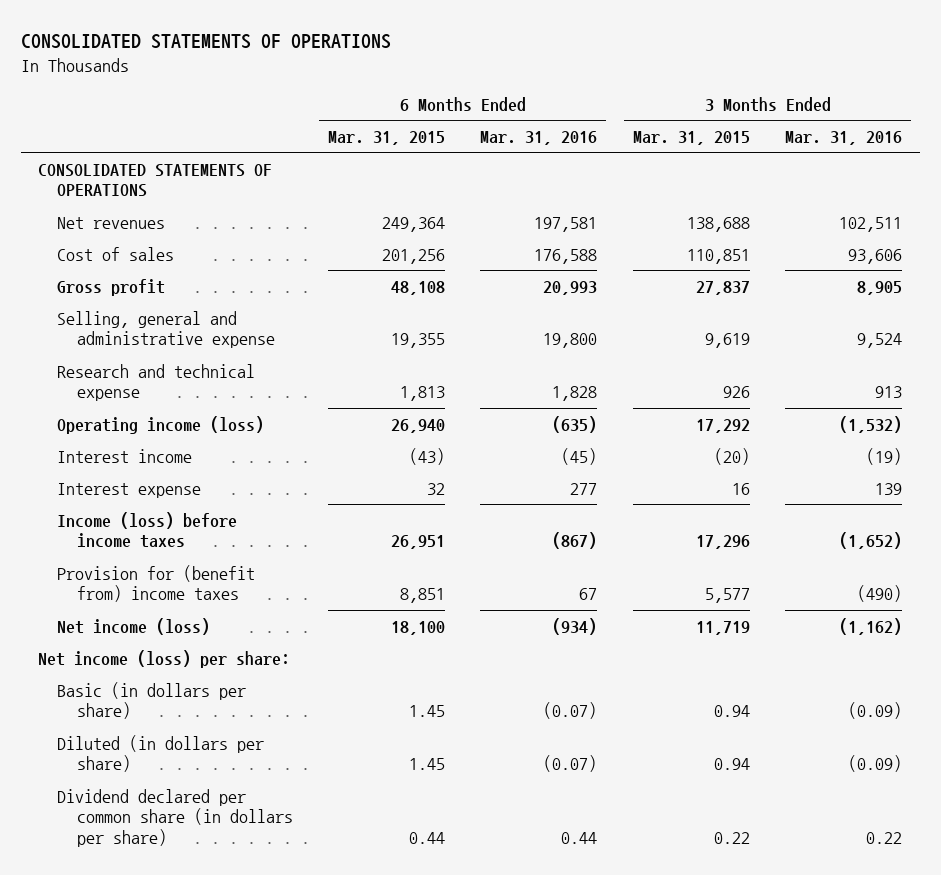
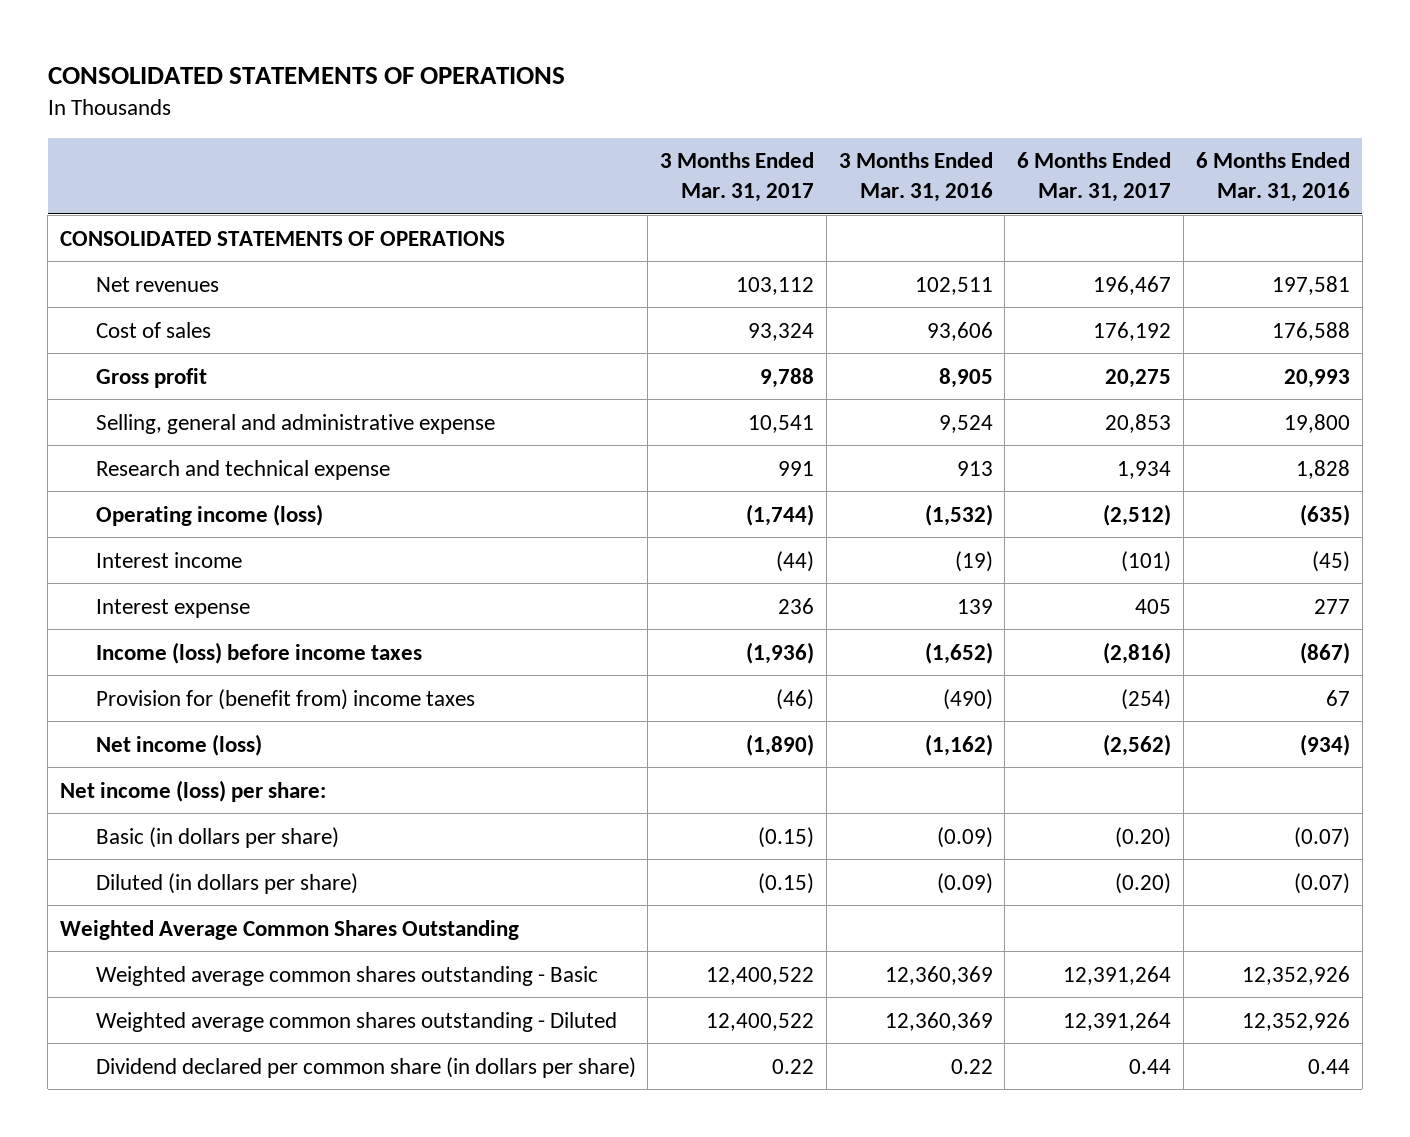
[327,130,445,145] Mar. 31, 2015 -> none
[632,130,750,145] Mar. 31, 2015 -> none
none -> [660,152,815,203] 3 Months Ended Mar. 31, 2017
none -> [1017,152,1172,203] 6 Months Ended Mar. 31, 2017
none -> [60,919,520,940] Weighted Average Common Shares Outstanding
none -> [95,965,598,986] Weighted average common shares outstanding - Basic
none -> [95,1011,617,1032] Weighted average common shares outstanding - Diluted

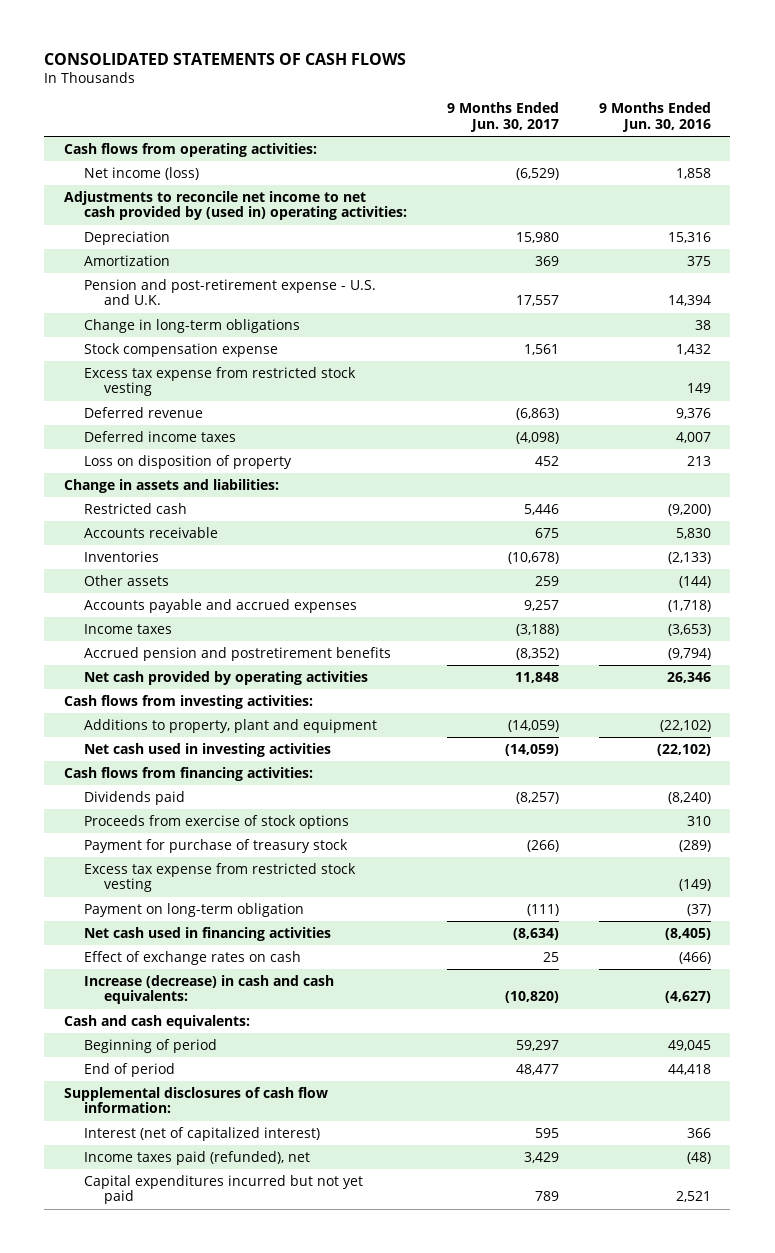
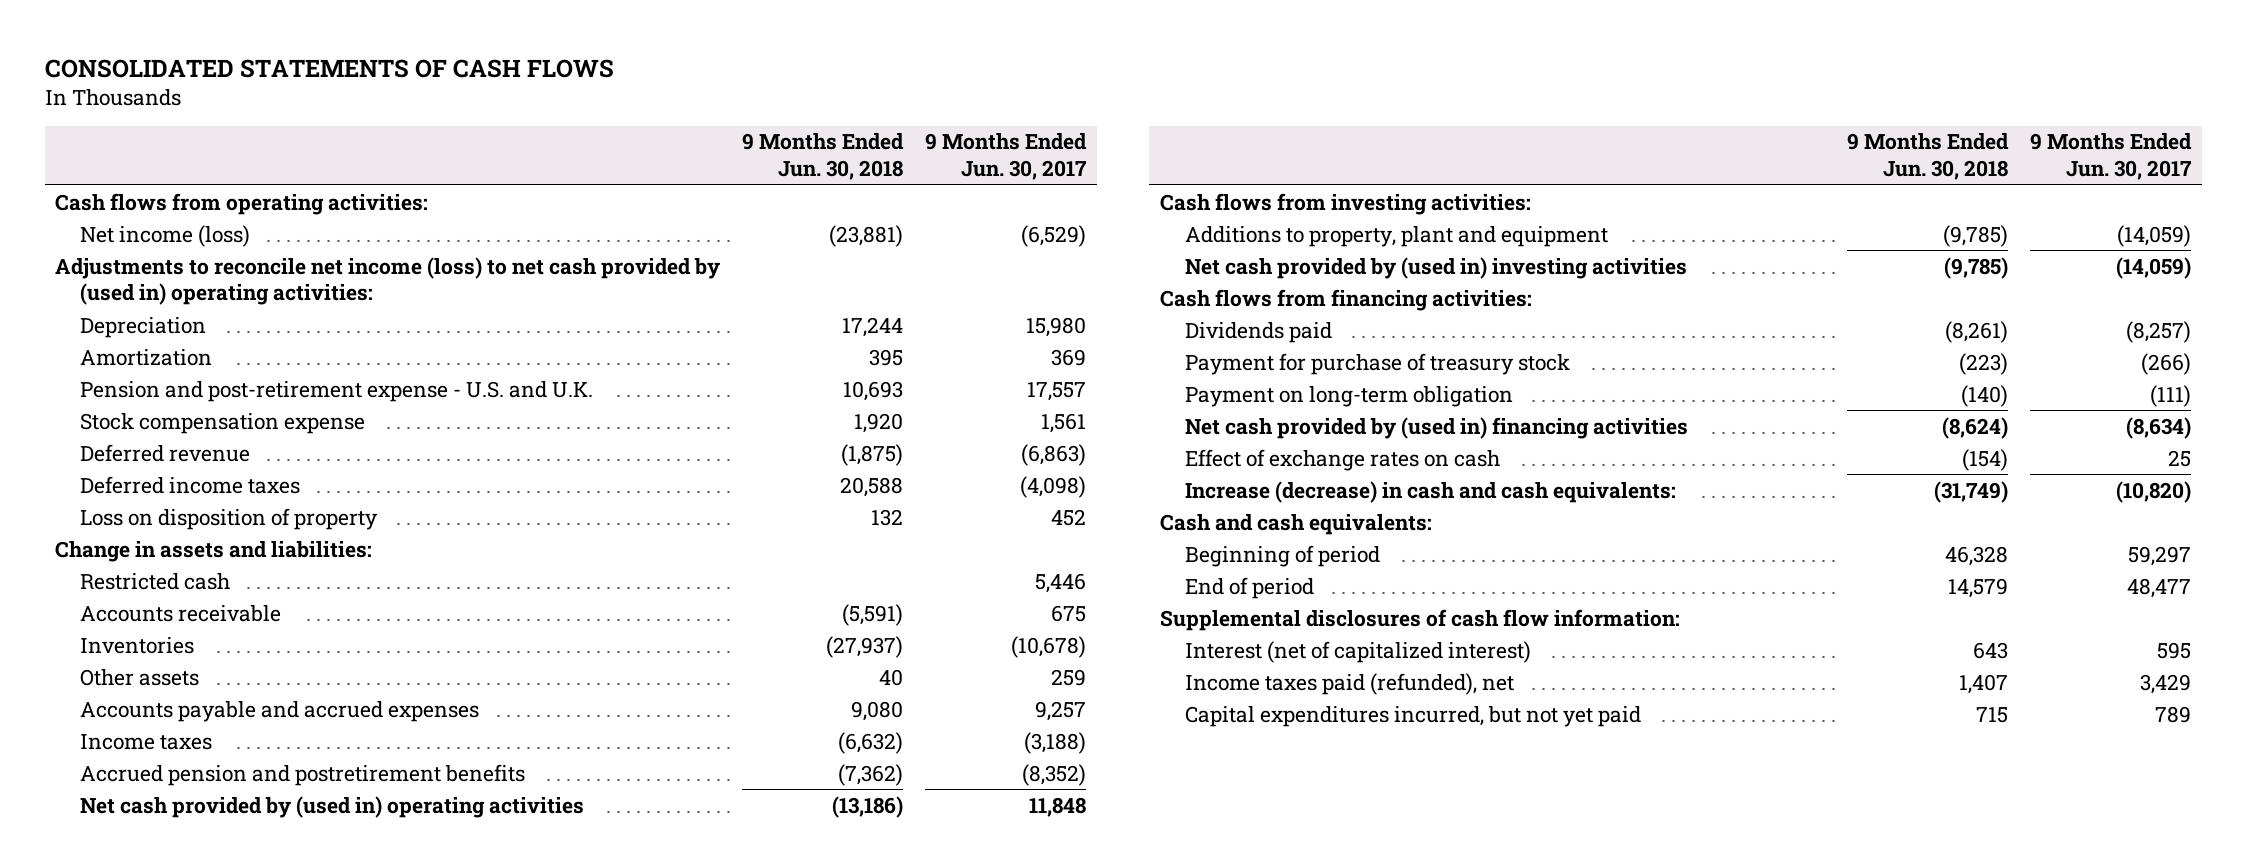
[598,102,711,133] 9 Months Ended Jun. 30, 2016 -> none
none -> [742,133,905,180] 9 Months Ended Jun. 30, 2018
[64,190,408,221] Adjustments to reconcile net income to net cash provided by (used in) operating activities: -> [55,256,722,306] Adjustments to reconcile net income (loss) to net cash provided by (used in) operating activities:
[84,318,301,333] Change in long-term obligations -> none
[84,366,357,397] Excess tax expense from restricted stock vesting -> none
[84,670,369,685] Net cash provided by operating activities -> [80,795,585,818] Net cash provided by (used in) operating activities
[84,742,332,757] Net cash used in investing activities -> [1184,256,1687,279] Net cash provided by (used in) investing activities
[84,814,350,829] Proceeds from exercise of stock options -> none
[84,862,357,893] Excess tax expense from restricted stock vesting -> none
[84,926,332,941] Net cash used in financing activities -> [1184,416,1688,439] Net cash provided by (used in) financing activities
[84,1174,364,1205] Capital expenditures incurred but not yet paid -> [1184,705,1641,727] Capital expenditures incurred, but not yet paid

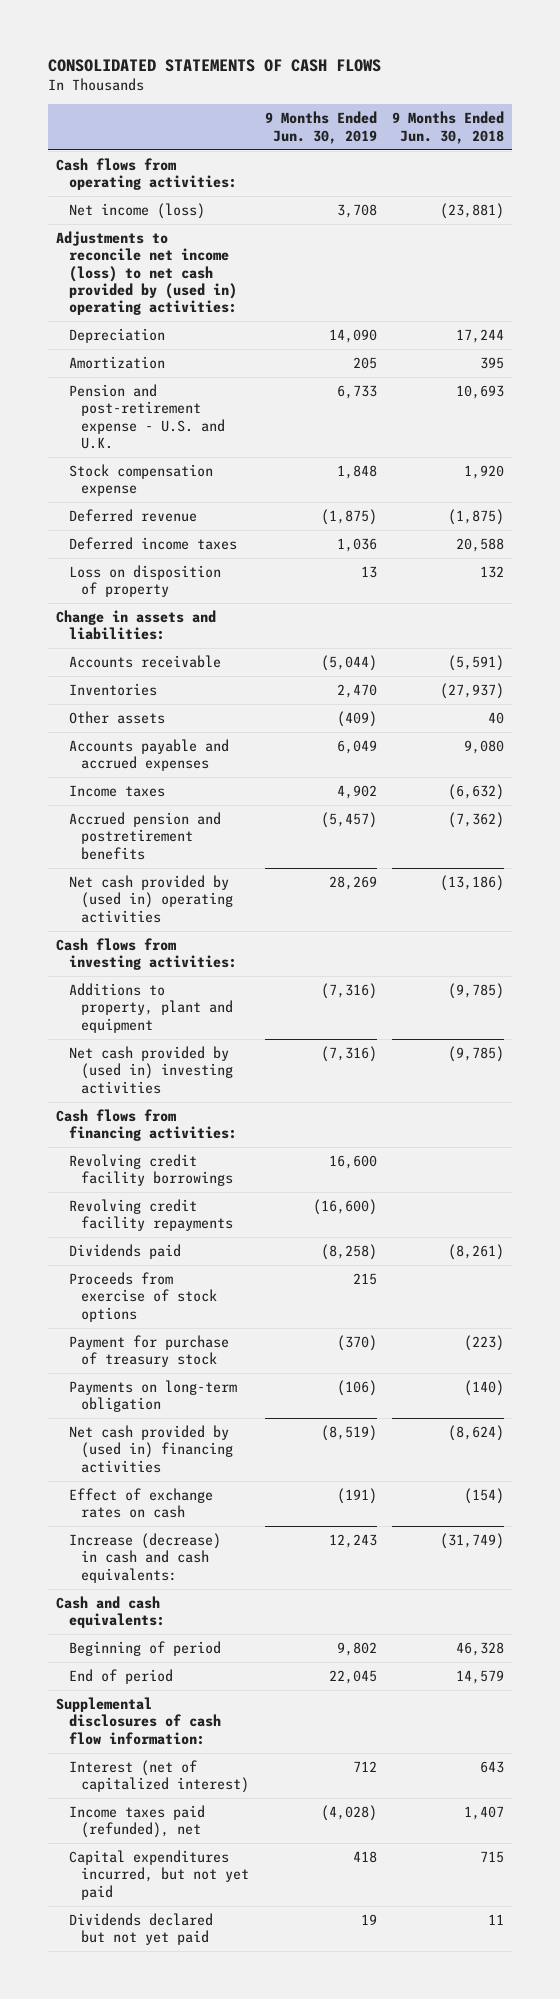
[925,133,1088,180] 9 Months Ended Jun. 30, 2017 -> none
none -> [264,111,377,144] 9 Months Ended Jun. 30, 2019
[80,572,231,590] Restricted cash -> none
none -> [68,1154,234,1187] Revolving credit facility borrowings
none -> [68,1199,234,1232] Revolving credit facility repayments
none -> [68,1272,218,1322] Proceeds from exercise of stock options
[1184,385,1513,407] Payment on long-term obligation -> [68,1380,237,1413] Payments on long-term obligation
none -> [68,1913,213,1946] Dividends declared but not yet paid

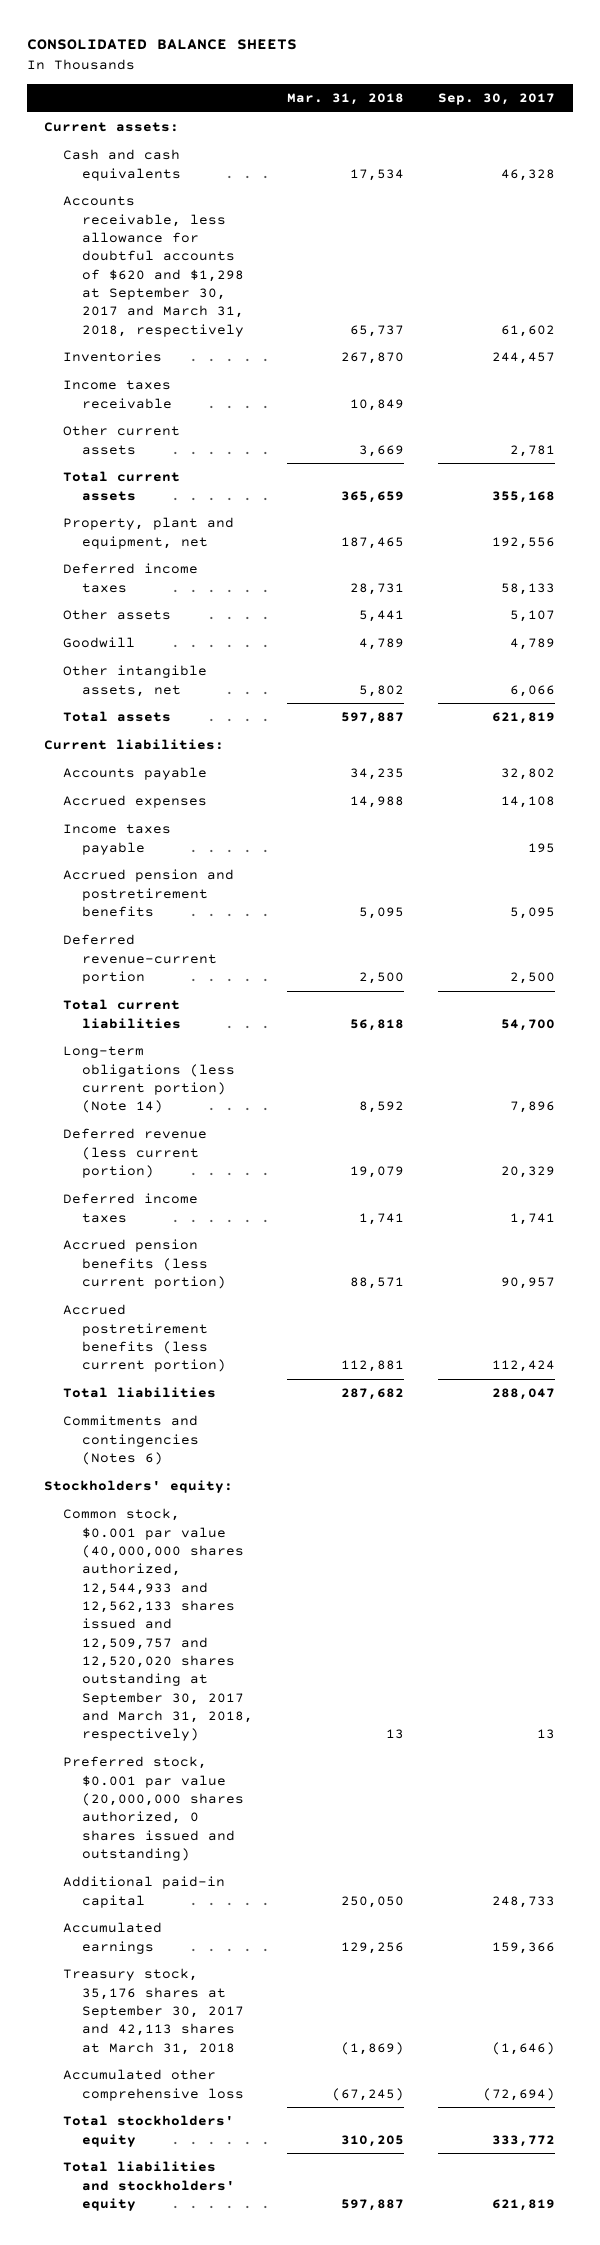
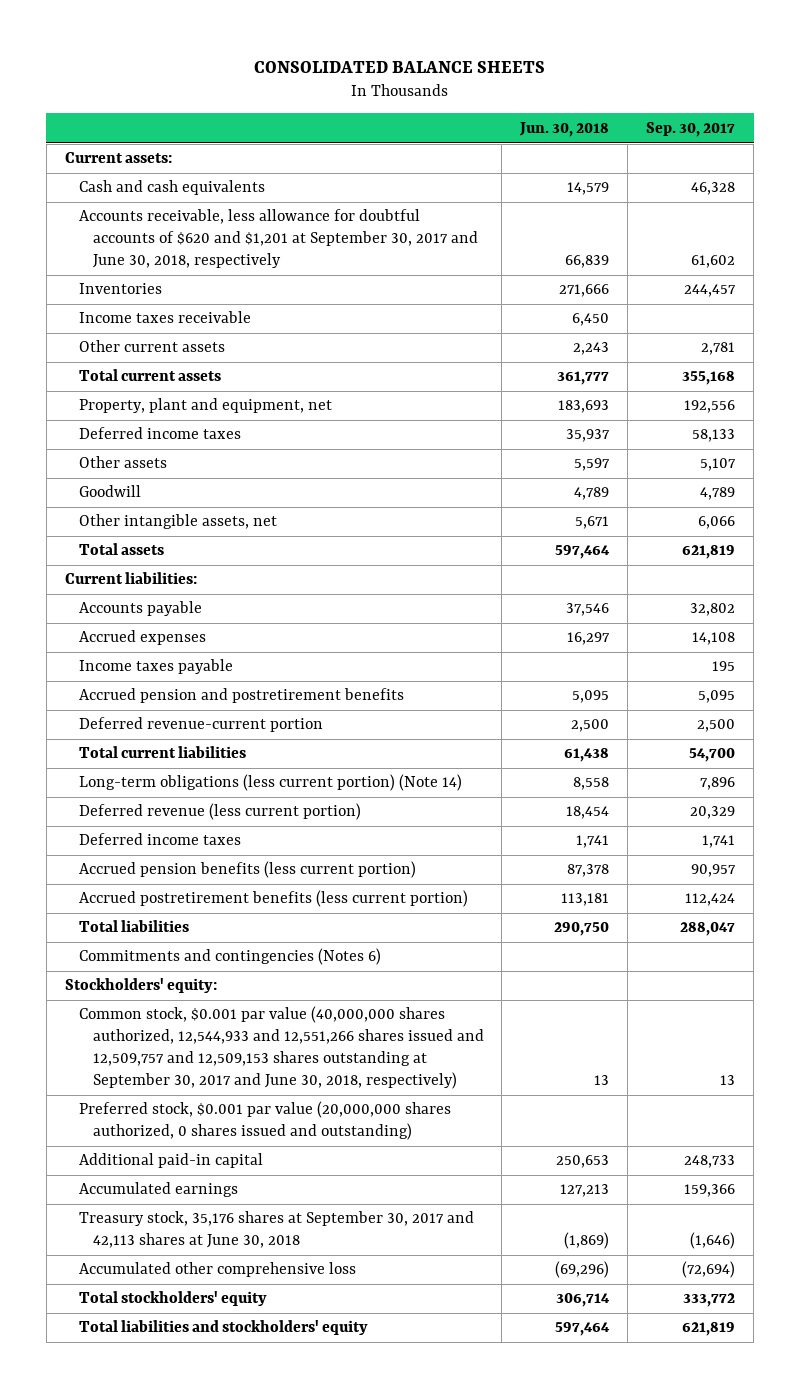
[286,92,404,105] Mar. 31, 2018 -> none
none -> [519,121,610,137] Jun. 30, 2018
[62,196,244,337] Accounts receivable, less allowance for doubtful accounts of $620 and $1,298 at September 30, 2017 and March 31, 2018, respectively -> [78,209,478,269] Accounts receivable, less allowance for doubtful accounts of $620 and $1,201 at September 30, 2017 and June 30, 2018, respectively
[62,1508,253,1742] Common stock, $0.001 par value (40,000,000 shares authorized, 12,544,933 and 12,562,133 shares issued and 12,509,757 and 12,520,020 shares outstanding at September 30, 2017 and March 31, 2018, respectively) -> [78,1006,484,1090] Common stock, $0.001 par value (40,000,000 shares authorized, 12,544,933 and 12,551,266 shares issued and 12,509,757 and 12,509,153 shares outstanding at September 30, 2017 and June 30, 2018, respectively)
[62,1968,244,2055] Treasury stock, 35,176 shares at September 30, 2017 and 42,113 shares at March 31, 2018 -> [78,1211,474,1249] Treasury stock, 35,176 shares at September 30, 2017 and 42,113 shares at June 30, 2018

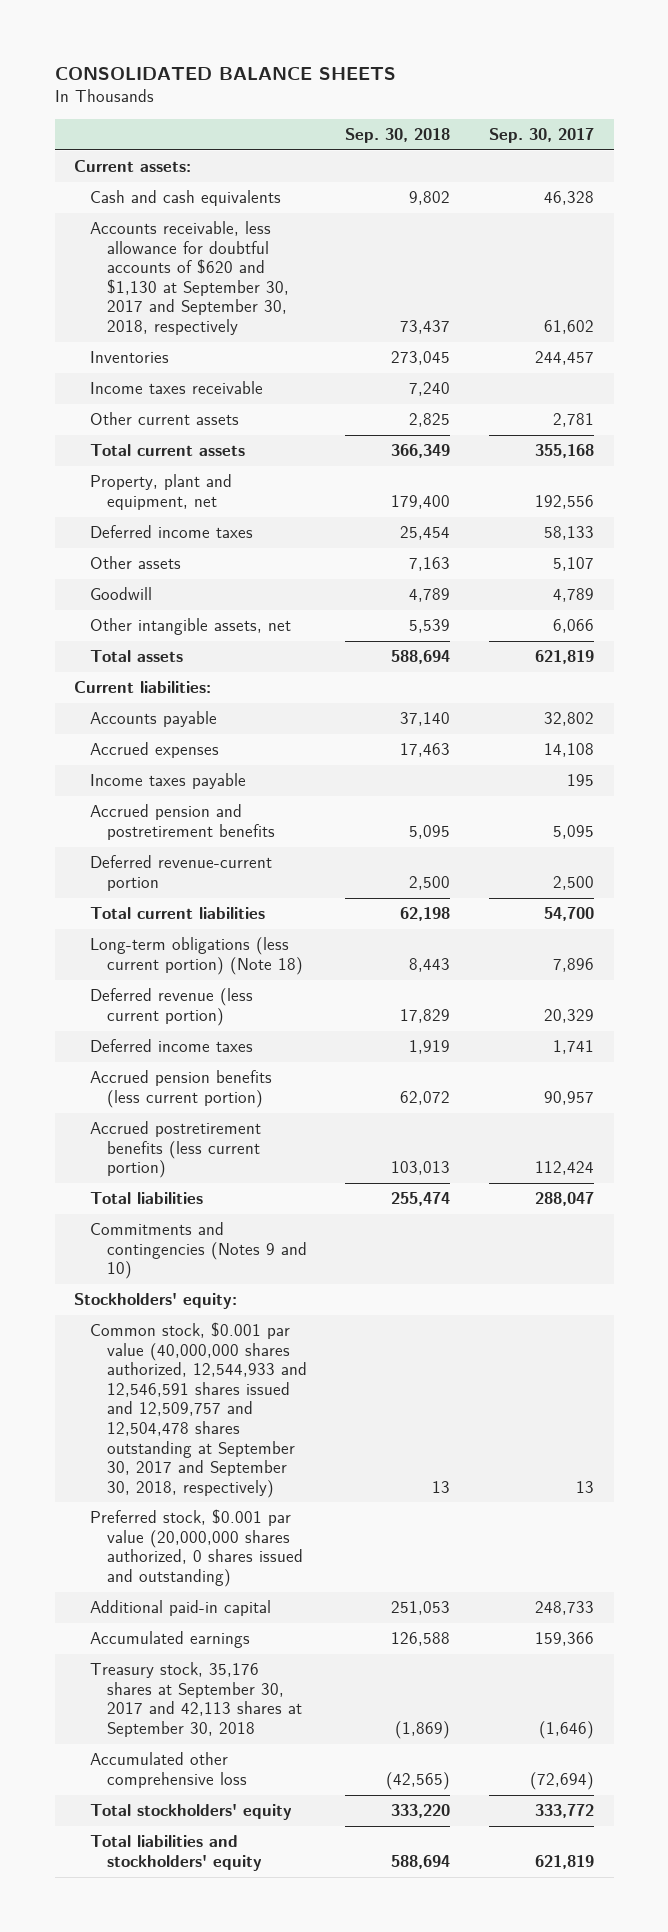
[519,121,610,137] Jun. 30, 2018 -> none
none -> [345,128,451,144] Sep. 30, 2018
[78,209,478,269] Accounts receivable, less allowance for doubtful accounts of $620 and $1,201 at September 30, 2017 and June 30, 2018, respectively -> [90,221,289,335] Accounts receivable, less allowance for doubtful accounts of $620 and $1,130 at September 30, 2017 and September 30, 2018, respectively
[78,774,462,792] Long-term obligations (less current portion) (Note 14) -> [90,937,303,975] Long-term obligations (less current portion) (Note 18)
[78,948,381,966] Commitments and contingencies (Notes 6) -> [90,1222,307,1280] Commitments and contingencies (Notes 9 and 10)
[78,1006,484,1090] Common stock, $0.001 par value (40,000,000 shares authorized, 12,544,933 and 12,551,266 shares issued and 12,509,757 and 12,509,153 shares outstanding at September 30, 2017 and June 30, 2018, respectively) -> [90,1322,307,1498] Common stock, $0.001 par value (40,000,000 shares authorized, 12,544,933 and 12,546,591 shares issued and 12,509,757 and 12,504,478 shares outstanding at September 30, 2017 and September 30, 2018, respectively)
[78,1211,474,1249] Treasury stock, 35,176 shares at September 30, 2017 and 42,113 shares at June 30, 2018 -> [90,1662,302,1737] Treasury stock, 35,176 shares at September 30, 2017 and 42,113 shares at September 30, 2018

